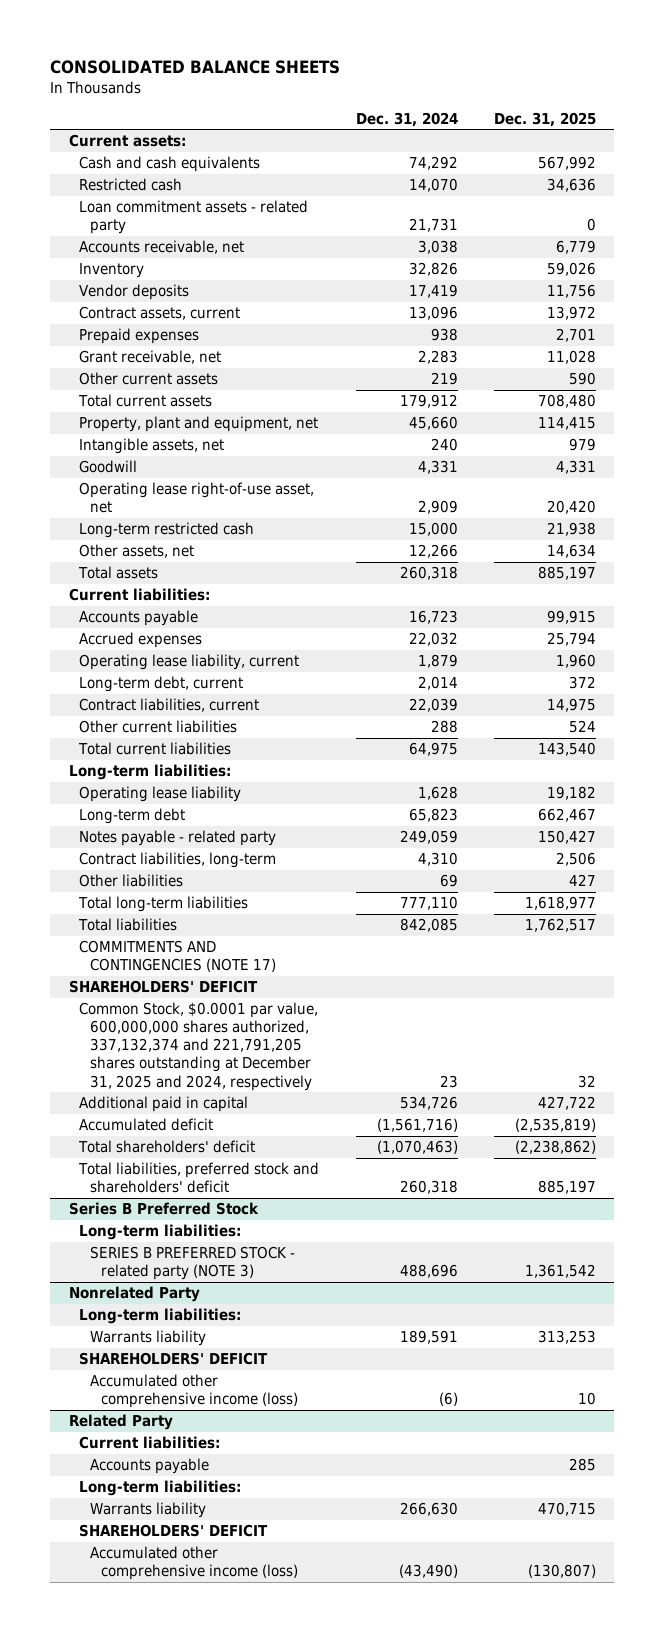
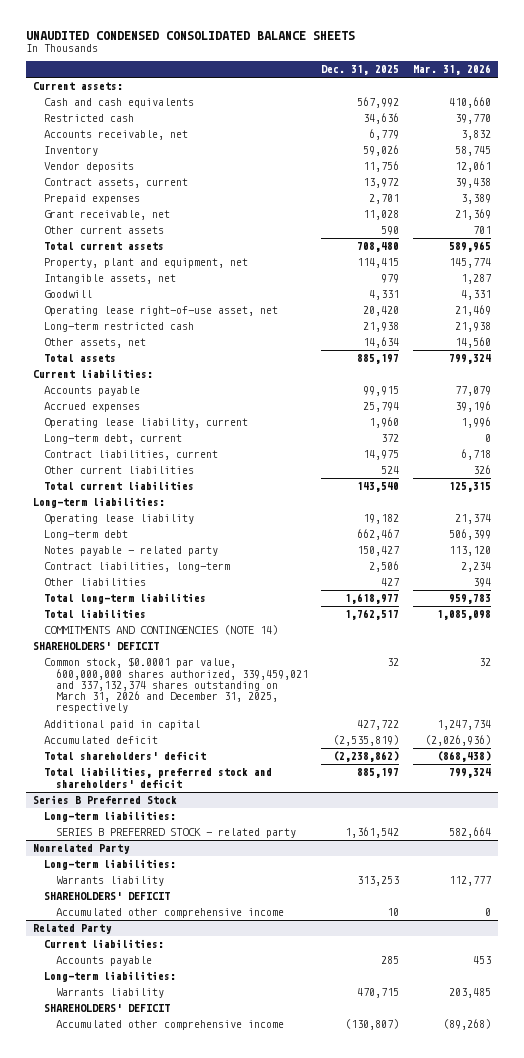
[50,59,341,74] CONSOLIDATED BALANCE SHEETS -> [26,31,356,41] UNAUDITED CONDENSED CONSOLIDATED BALANCE SHEETS
[355,111,458,127] Dec. 31, 2024 -> none
none -> [412,64,491,76] Mar. 31, 2026
[79,200,309,235] Loan commitment assets - related party -> none
[79,940,276,973] COMMITMENTS AND CONTINGENCIES (NOTE 17) -> [44,625,279,636] COMMITMENTS AND CONTINGENCIES (NOTE 14)
[79,1002,319,1091] Common Stock, $0.0001 par value, 600,000,000 shares authorized, 337,132,374 and 221,791,205 shares outstanding at December 31, 2025 and 2024, respectively -> [44,657,308,714] Common stock, $0.0001 par value, 600,000,000 shares authorized, 339,459,021 and 337,132,374 shares outstanding on March 31, 2026 and December 31, 2025, respectively
[89,1246,295,1281] SERIES B PREFERRED STOCK - related party (NOTE 3) -> [55,828,296,839] SERIES B PREFERRED STOCK - related party
[89,1374,298,1409] Accumulated other comprehensive income (loss) -> [55,908,284,919] Accumulated other comprehensive income
[89,1546,298,1581] Accumulated other comprehensive income (loss) -> [55,1020,284,1031] Accumulated other comprehensive income

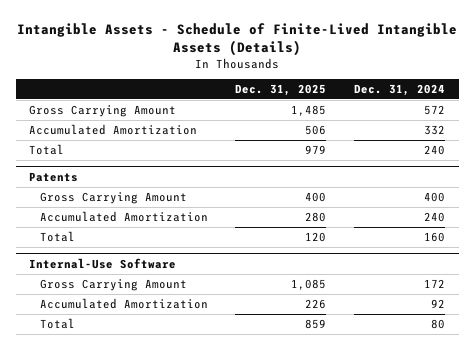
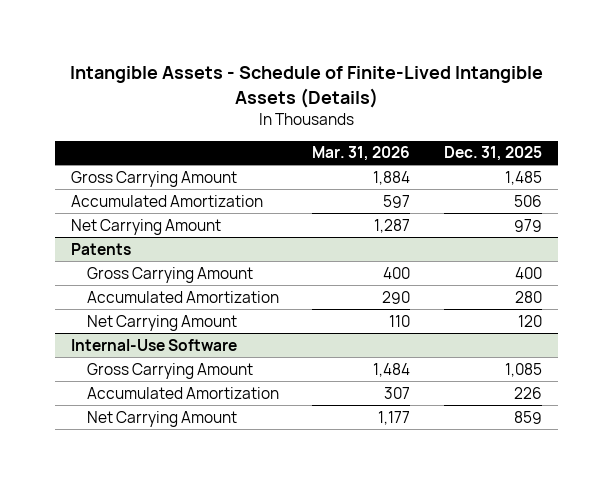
[353,84,445,97] Dec. 31, 2024 -> none
none -> [312,146,411,162] Mar. 31, 2026
[29,143,65,155] Total -> [71,218,222,235] Net Carrying Amount
[39,230,75,242] Total -> [87,314,238,331] Net Carrying Amount
[39,317,75,329] Total -> [87,410,238,427] Net Carrying Amount

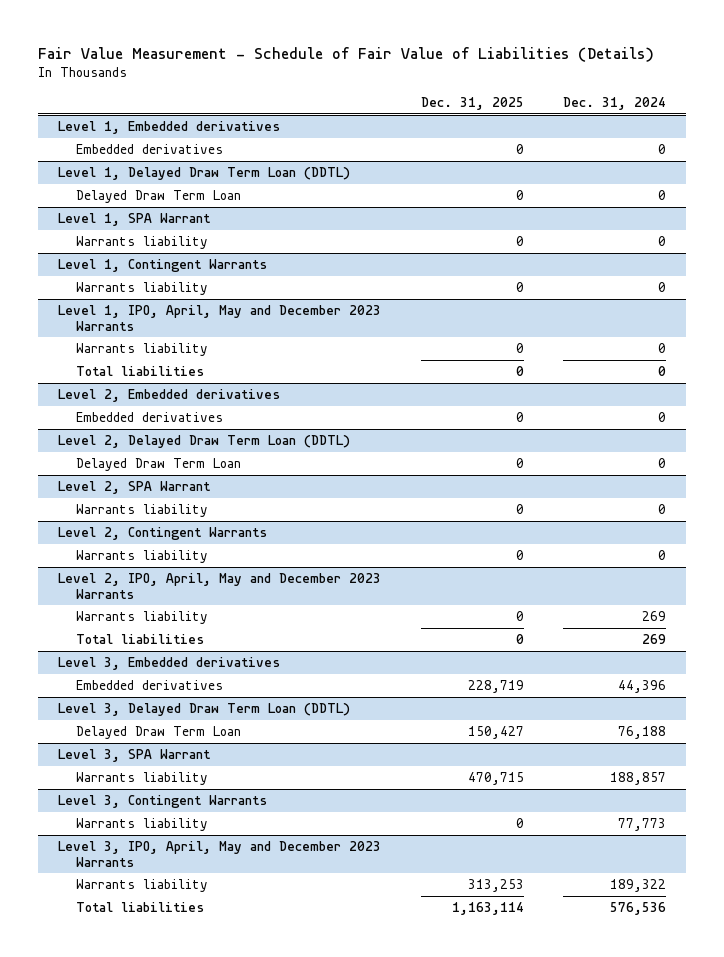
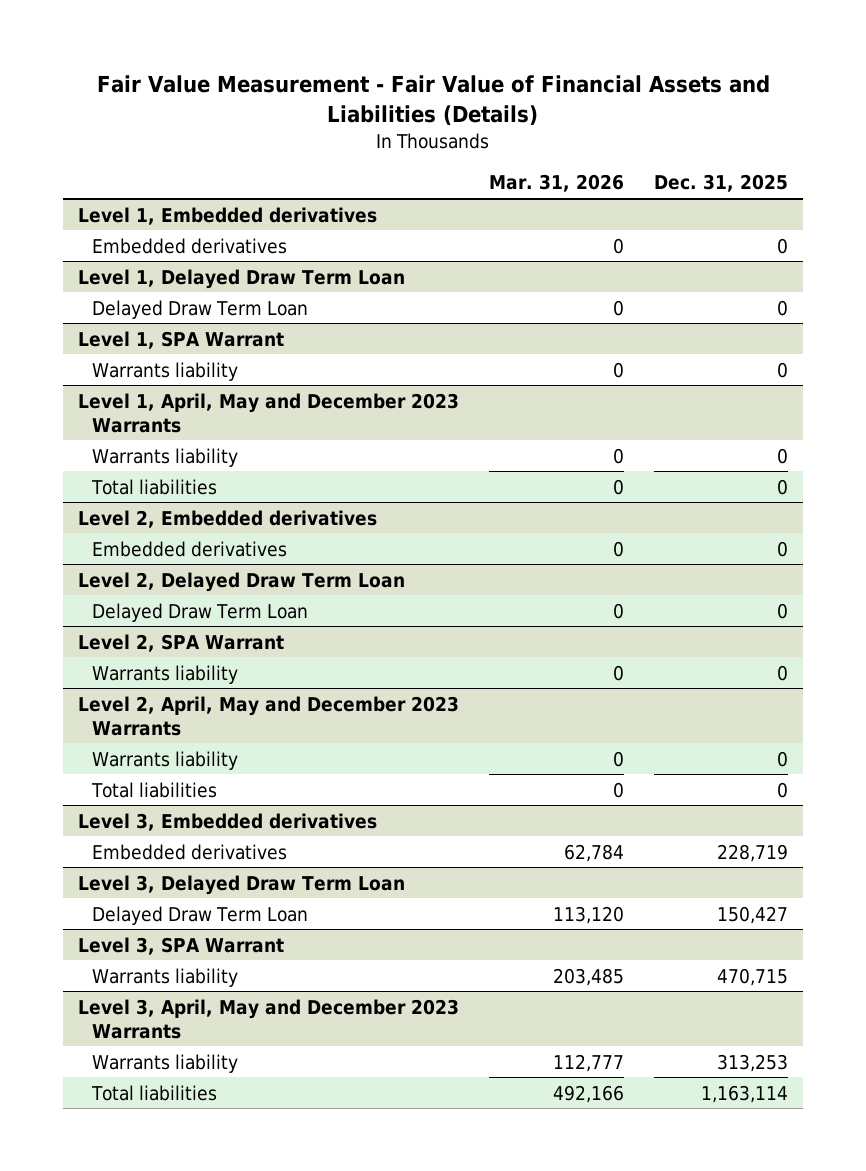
[38,47,655,63] Fair Value Measurement - Schedule of Fair Value of Liabilities (Details) -> [96,75,770,125] Fair Value Measurement - Fair Value of Financial Assets and Liabilities (Details)
[563,96,667,110] Dec. 31, 2024 -> none
none -> [488,174,624,193] Mar. 31, 2026
[57,166,350,180] Level 1, Delayed Draw Term Loan (DDTL) -> [77,268,405,289] Level 1, Delayed Draw Term Loan
[57,258,267,272] Level 1, Contingent Warrants -> none
[75,281,208,295] Warrants liability -> none
[57,304,381,331] Level 1, IPO, April, May and December 2023 Warrants -> [77,392,459,433] Level 1, April, May and December 2023 Warrants
[57,434,350,448] Level 2, Delayed Draw Term Loan (DDTL) -> [77,571,405,592] Level 2, Delayed Draw Term Loan
[57,526,267,540] Level 2, Contingent Warrants -> none
[75,549,208,563] Warrants liability -> none
[57,572,381,599] Level 2, IPO, April, May and December 2023 Warrants -> [77,695,459,736] Level 2, April, May and December 2023 Warrants
[57,702,350,716] Level 3, Delayed Draw Term Loan (DDTL) -> [77,874,405,895] Level 3, Delayed Draw Term Loan
[57,794,267,808] Level 3, Contingent Warrants -> none
[75,817,208,831] Warrants liability -> none
[57,840,381,867] Level 3, IPO, April, May and December 2023 Warrants -> [77,998,459,1039] Level 3, April, May and December 2023 Warrants

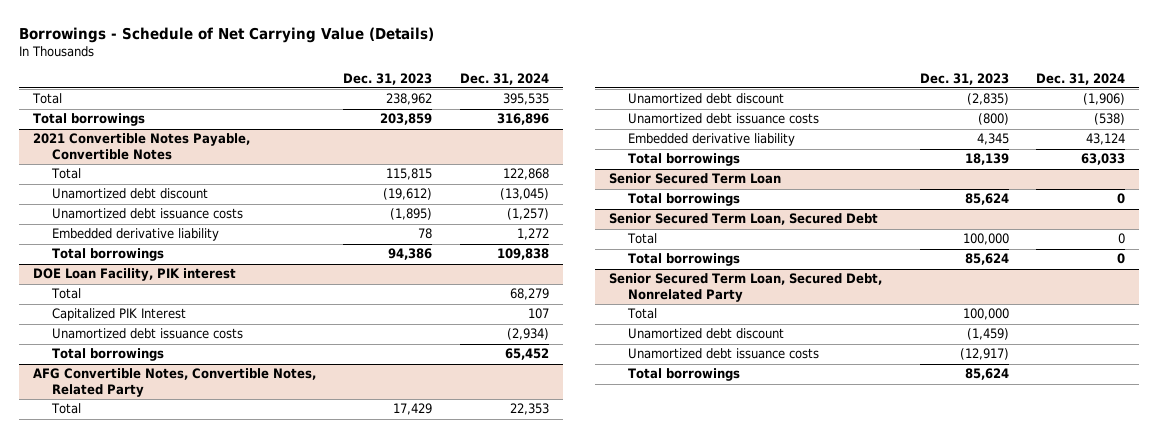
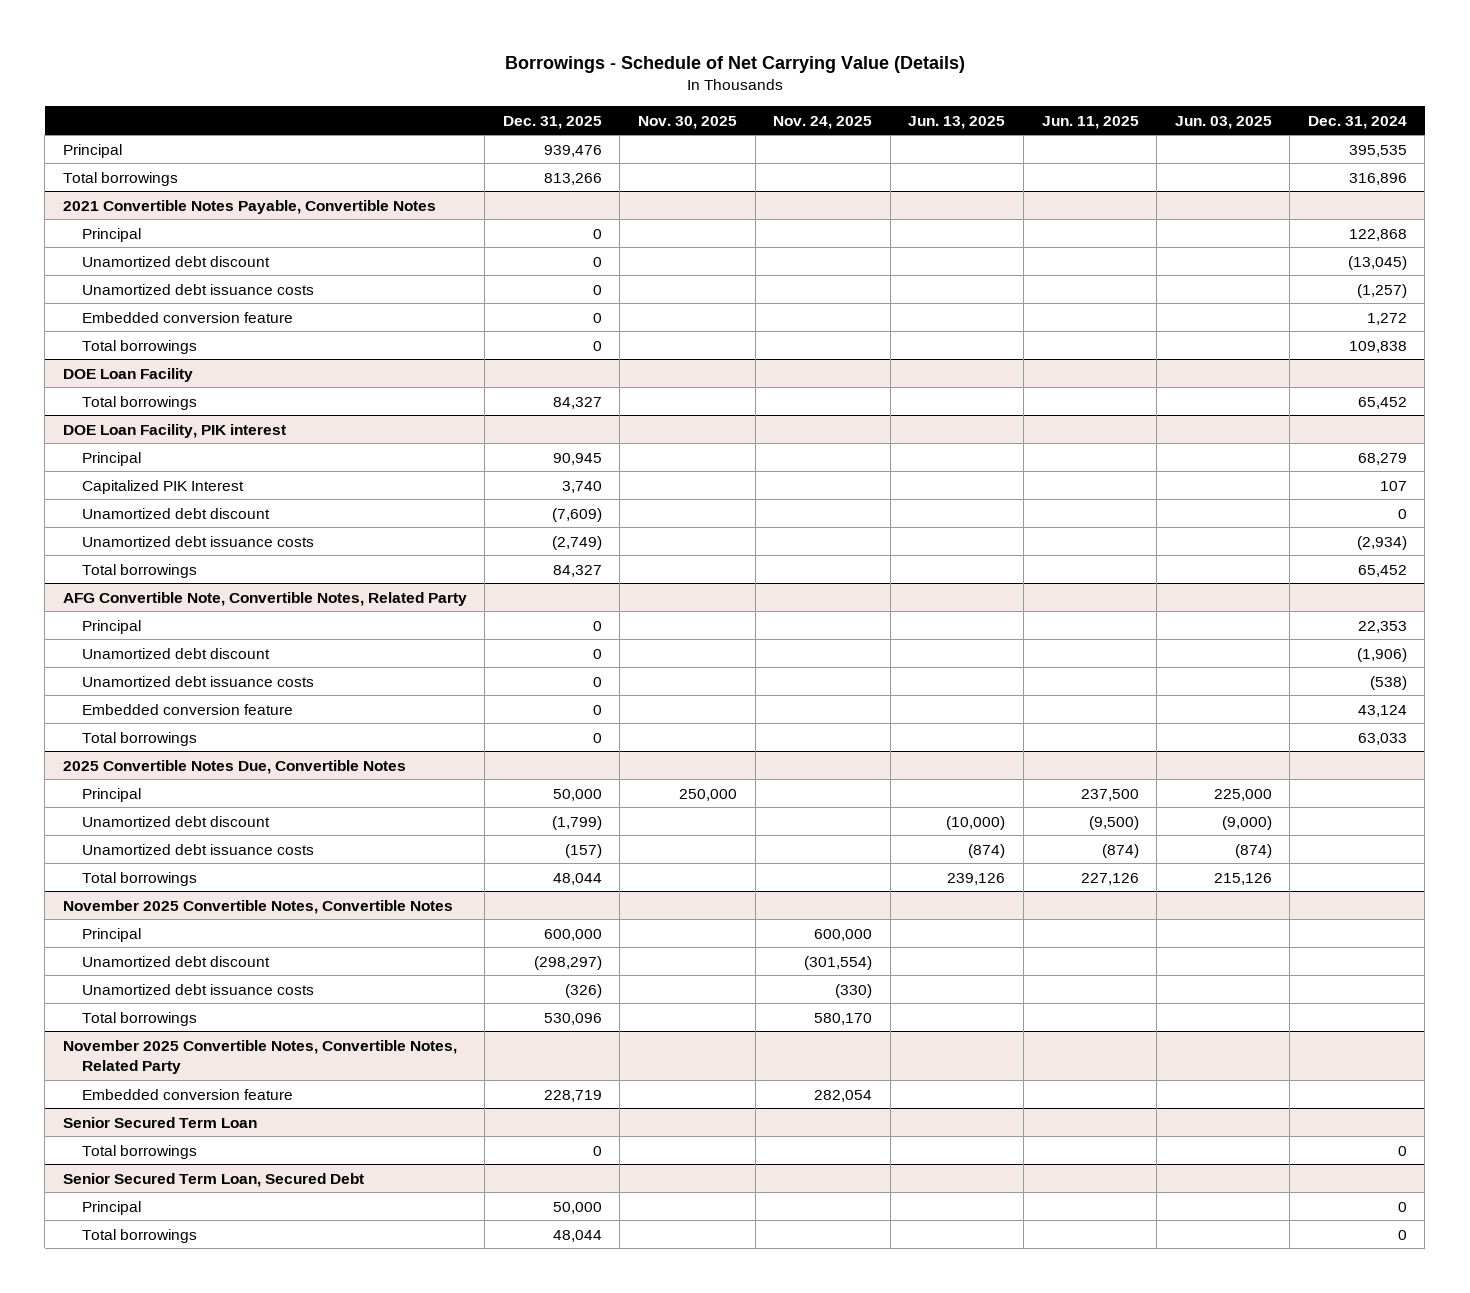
[343,72,433,85] Dec. 31, 2023 -> none
none -> [502,115,602,129] Dec. 31, 2025
none -> [638,115,738,129] Nov. 30, 2025
none -> [773,115,873,129] Nov. 24, 2025
none -> [908,115,1006,129] Jun. 13, 2025
none -> [1041,115,1139,129] Jun. 11, 2025
none -> [1174,115,1272,129] Jun. 03, 2025
[31,93,62,105] Total -> [62,143,122,158] Principal
[50,168,81,180] Total -> [81,227,141,242] Principal
[51,228,219,242] Embedded derivative liability -> [81,311,293,323] Embedded conversion feature
none -> [62,367,193,382] DOE Loan Facility
none -> [81,395,197,410] Total borrowings
[50,288,81,300] Total -> [81,451,141,466] Principal
none -> [81,507,270,519] Unamortized debt discount
[32,368,316,398] AFG Convertible Notes, Convertible Notes, Related Party -> [62,591,467,606] AFG Convertible Note, Convertible Notes, Related Party
[50,403,81,415] Total -> [81,619,141,634] Principal
[627,133,795,147] Embedded derivative liability -> [81,703,293,715] Embedded conversion feature
none -> [62,759,406,774] 2025 Convertible Notes Due, Convertible Notes
none -> [81,787,141,802] Principal
none -> [81,815,270,827] Unamortized debt discount
none -> [81,843,314,855] Unamortized debt issuance costs
none -> [81,871,197,886] Total borrowings
none -> [62,899,453,914] November 2025 Convertible Notes, Convertible Notes
none -> [81,927,141,942] Principal
none -> [81,955,270,967] Unamortized debt discount
none -> [81,983,314,995] Unamortized debt issuance costs
none -> [81,1011,197,1026] Total borrowings
none -> [62,1039,457,1074] November 2025 Convertible Notes, Convertible Notes, Related Party
none -> [81,1088,293,1100] Embedded conversion feature
[626,233,657,245] Total -> [81,1200,141,1215] Principal
[608,273,882,303] Senior Secured Term Loan, Secured Debt, Nonrelated Party -> none
[626,308,657,320] Total -> none
[627,328,784,340] Unamortized debt discount -> none
[627,348,819,360] Unamortized debt issuance costs -> none
[627,368,740,382] Total borrowings -> none

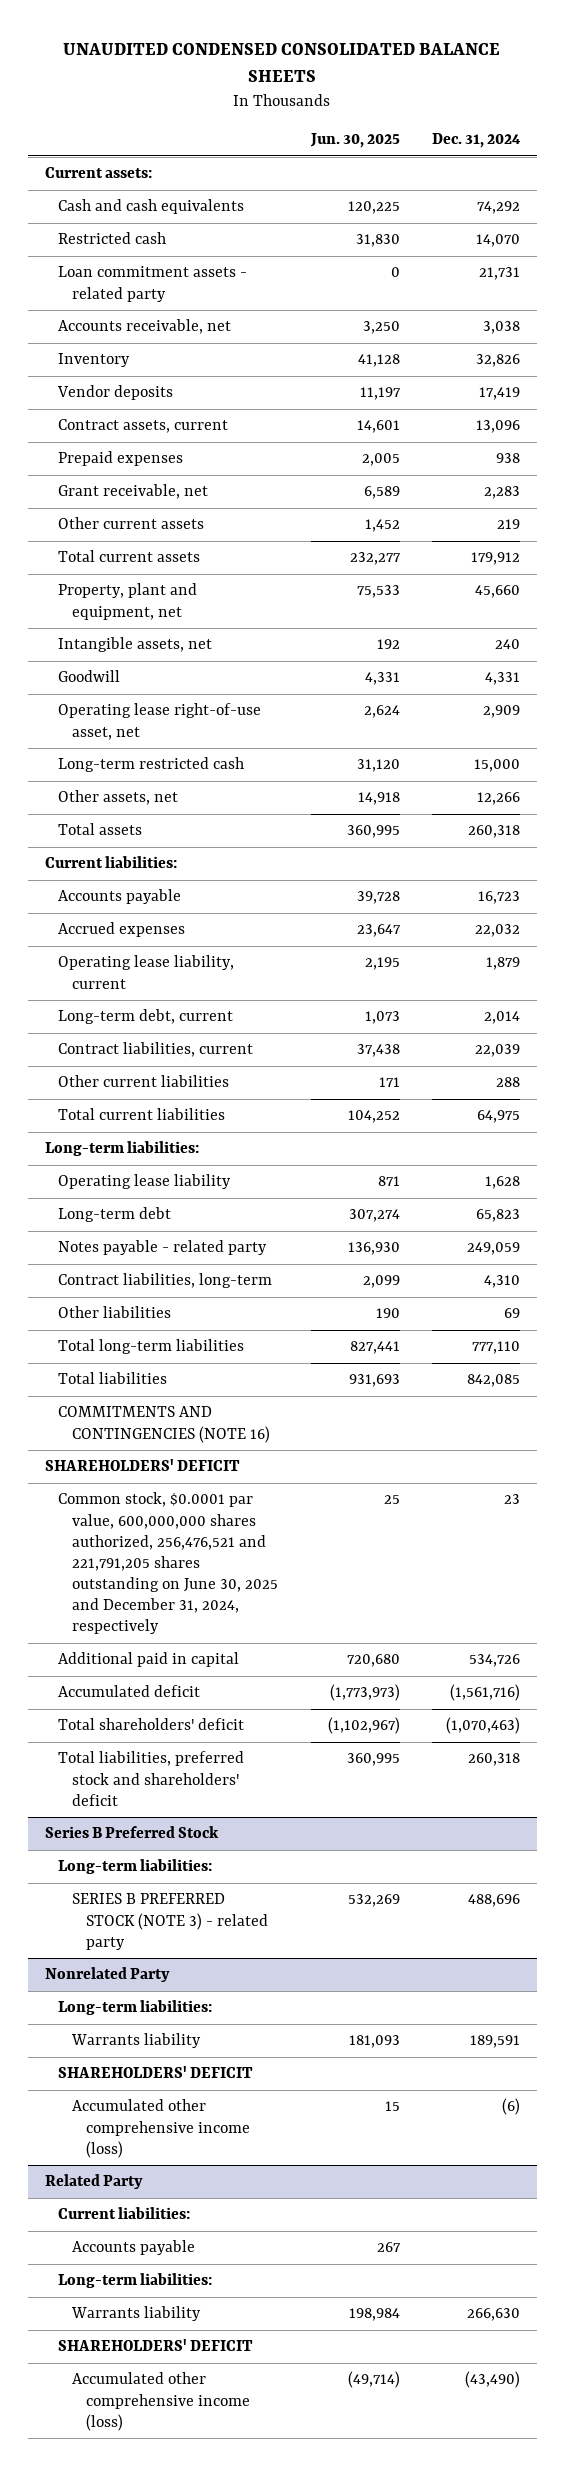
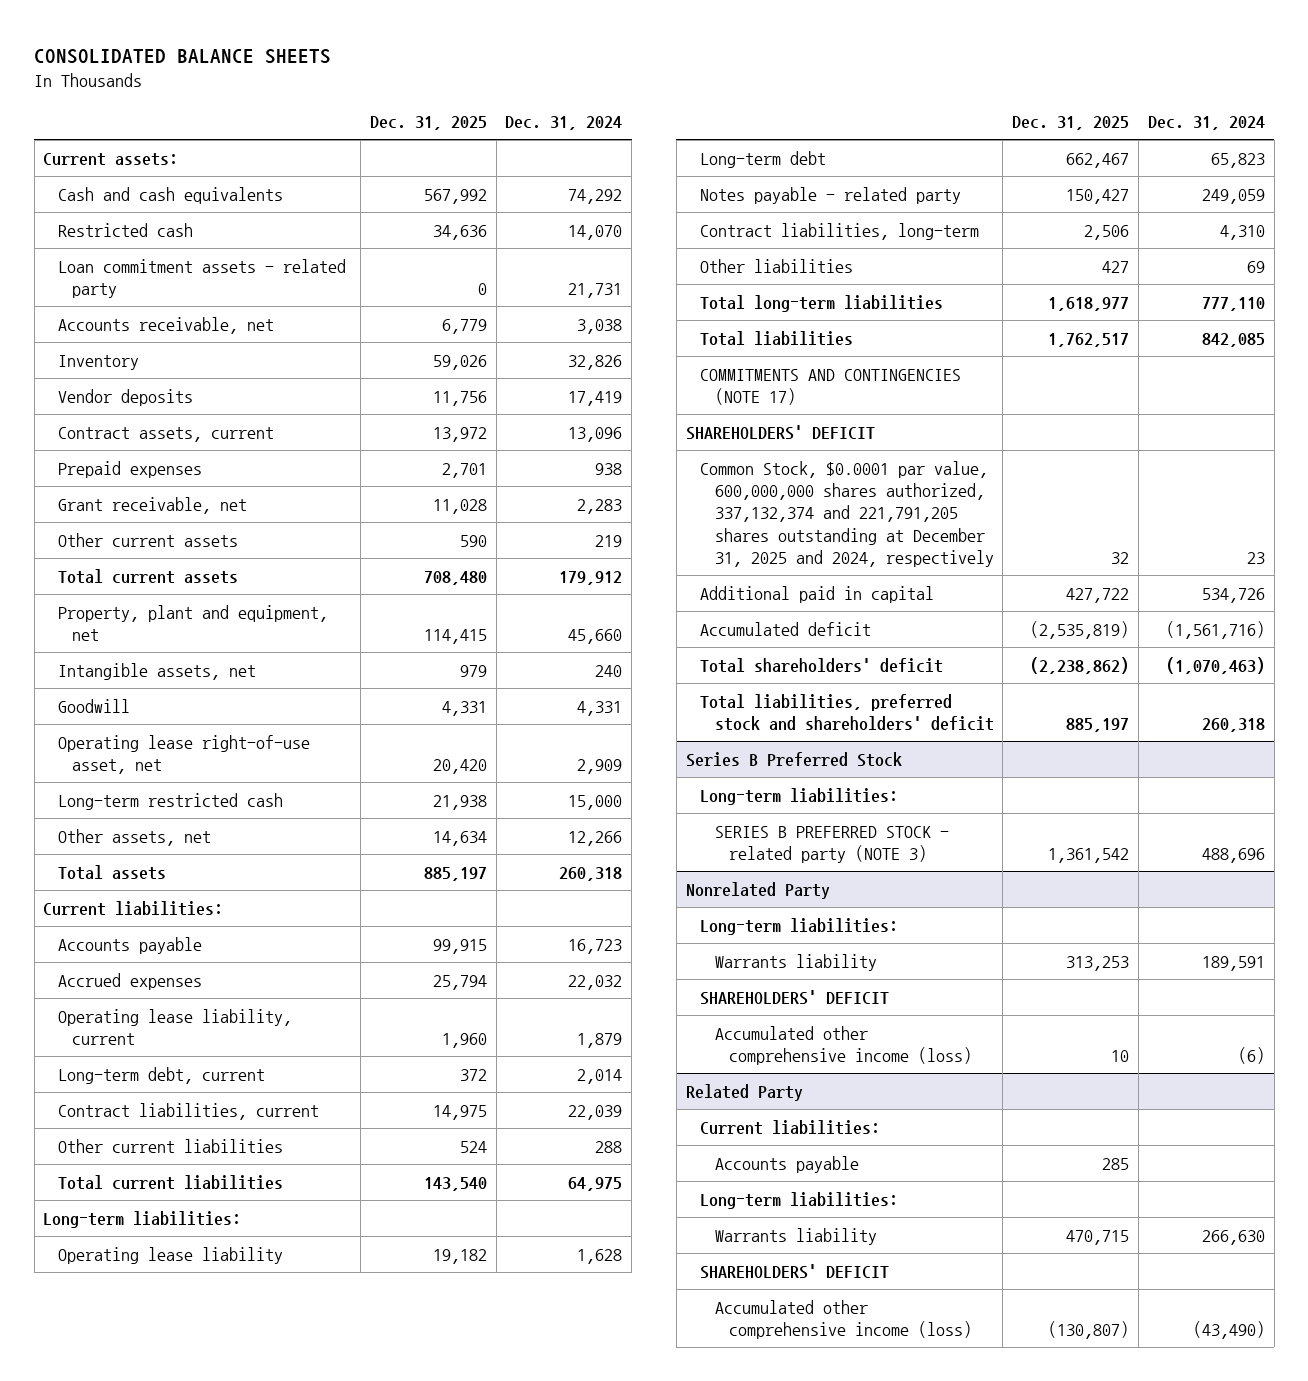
[63,43,501,83] UNAUDITED CONDENSED CONSOLIDATED BALANCE SHEETS -> [34,48,332,64] CONSOLIDATED BALANCE SHEETS
[309,133,400,149] Jun. 30, 2025 -> none
none -> [369,116,487,131] Dec. 31, 2025
[58,1406,270,1443] COMMITMENTS AND CONTINGENCIES (NOTE 16) -> [700,368,962,405] COMMITMENTS AND CONTINGENCIES (NOTE 17)
[58,1492,278,1635] Common stock, $0.0001 par value, 600,000,000 shares authorized, 256,476,521 and 221,791,205 shares outstanding on June 30, 2025 and December 31, 2024, respectively -> [700,460,994,568] Common Stock, $0.0001 par value, 600,000,000 shares authorized, 337,132,374 and 221,791,205 shares outstanding at December 31, 2025 and 2024, respectively
[71,1893,268,1950] SERIES B PREFERRED STOCK (NOTE 3) - related party -> [714,825,949,863] SERIES B PREFERRED STOCK - related party (NOTE 3)

